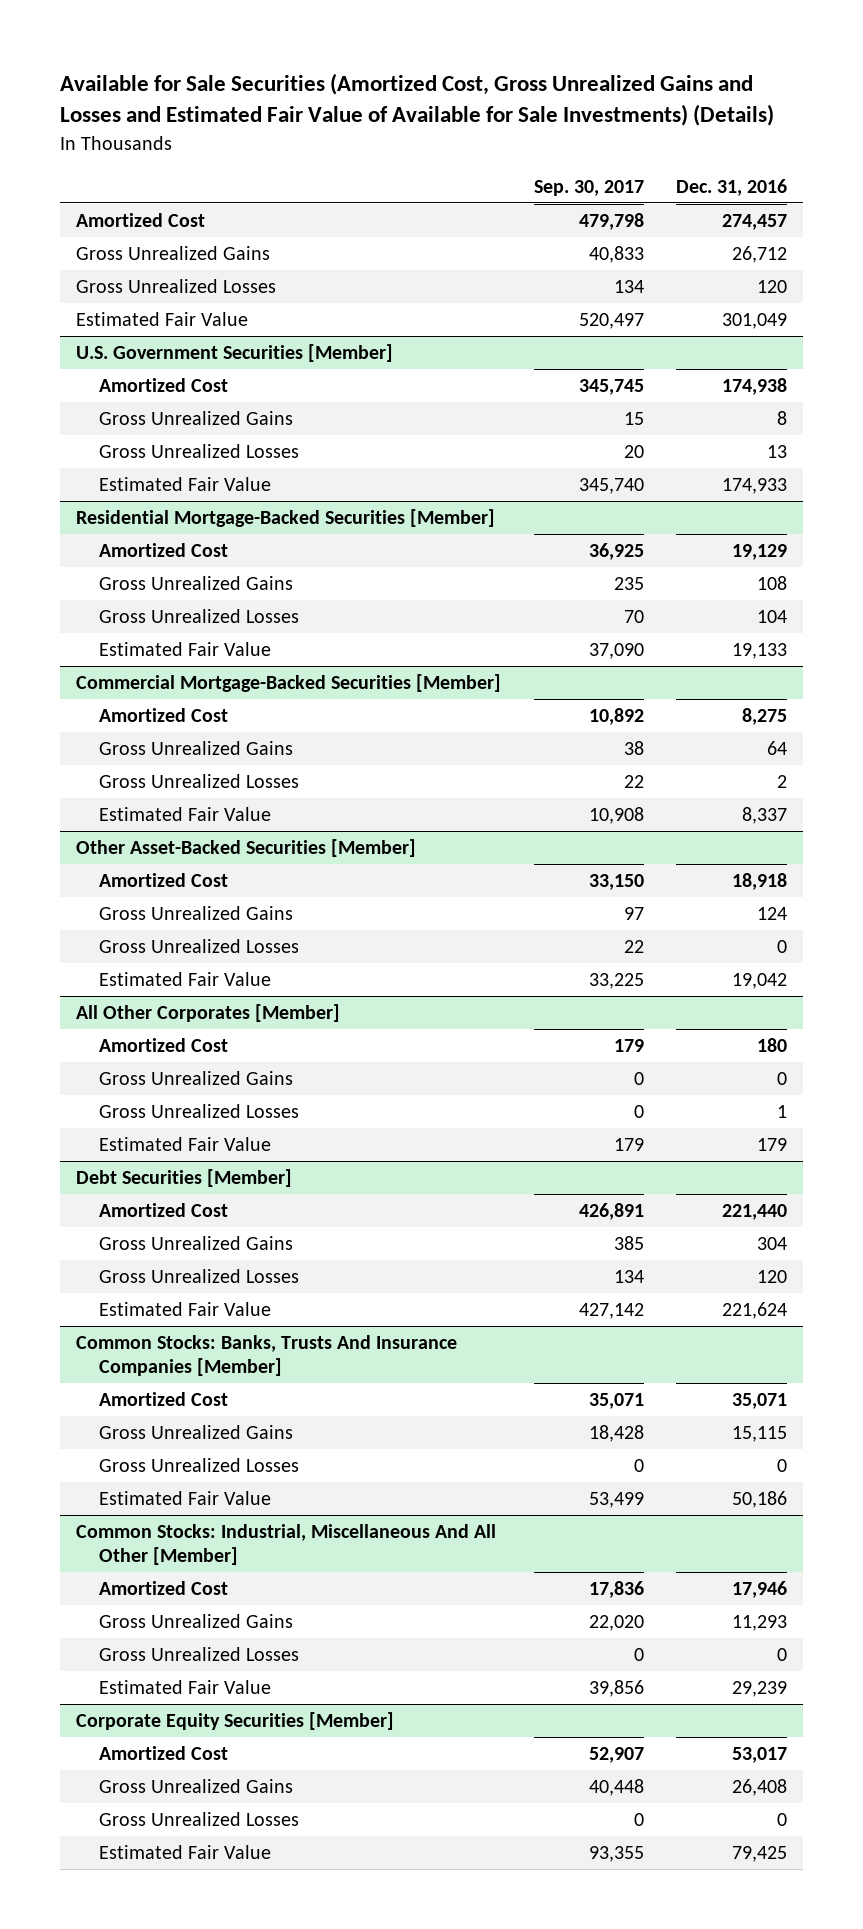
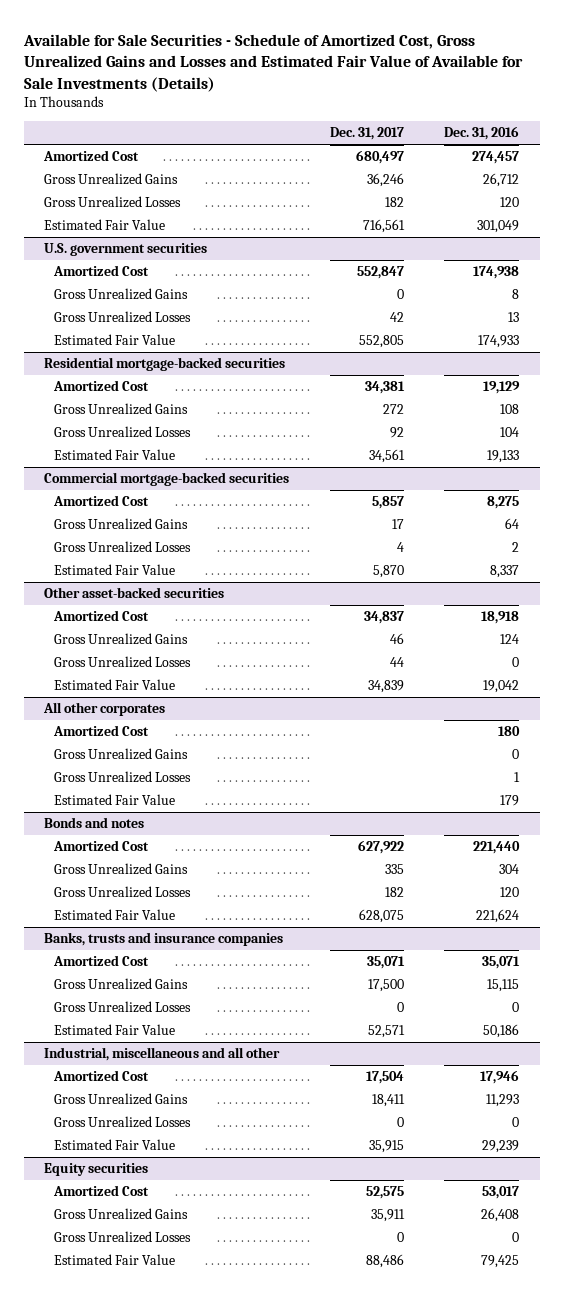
[59,73,774,127] Available for Sale Securities (Amortized Cost, Gross Unrealized Gains and Losses and Estimated Fair Value of Available for Sale Investments) (Details) -> [23,33,524,92] Available for Sale Securities - Schedule of Amortized Cost, Gross Unrealized Gains and Losses and Estimated Fair Value of Available for Sale Investments (Details)
[533,179,644,196] Sep. 30, 2017 -> none
none -> [329,127,404,141] Dec. 31, 2017
[76,343,394,362] U.S. Government Securities [Member] -> [44,243,208,257] U.S. government securities
[76,508,496,527] Residential Mortgage-Backed Securities [Member] -> [44,357,286,372] Residential mortgage-backed securities
[76,673,502,692] Commercial Mortgage-Backed Securities [Member] -> [44,472,290,487] Commercial mortgage-backed securities
[76,838,417,857] Other Asset-Backed Securities [Member] -> [44,587,225,599] Other asset-backed securities
[76,1003,341,1022] All Other Corporates [Member] -> [43,702,166,717] All other corporates
[76,1168,293,1187] Debt Securities [Member] -> [44,817,145,829] Bonds and notes
[76,1334,458,1377] Common Stocks: Banks, Trusts And Insurance Companies [Member] -> [44,932,284,947] Banks, trusts and insurance companies
[76,1523,497,1566] Common Stocks: Industrial, Miscellaneous And All Other [Member] -> [44,1047,281,1062] Industrial, miscellaneous and all other
[76,1711,395,1730] Corporate Equity Securities [Member] -> [44,1163,149,1177] Equity securities

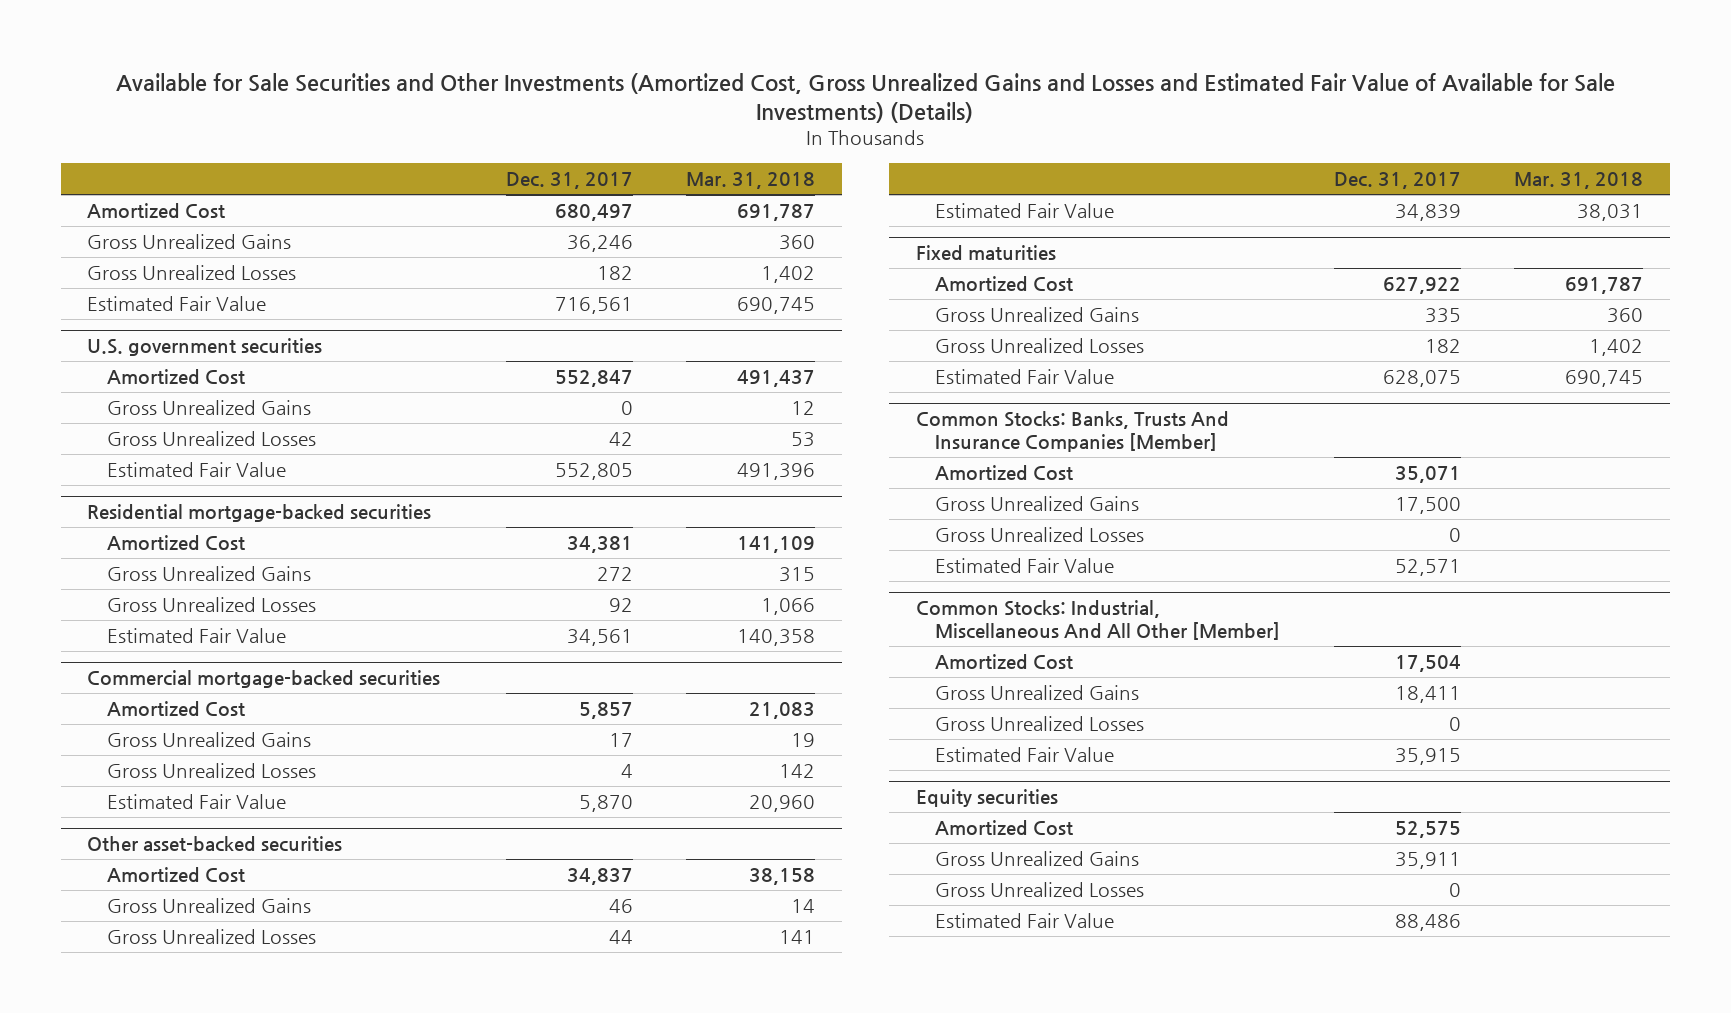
[23,33,524,92] Available for Sale Securities - Schedule of Amortized Cost, Gross Unrealized Gains and Losses and Estimated Fair Value of Available for Sale Investments (Details) -> [116,72,1616,123] Available for Sale Securities and Other Investments (Amortized Cost, Gross Unrealized Gains and Losses and Estimated Fair Value of Available for Sale Investments) (Details)
[444,126,520,141] Dec. 31, 2016 -> none
none -> [686,172,816,190] Mar. 31, 2018
[43,702,166,717] All other corporates -> none
[53,725,150,737] Amortized Cost -> none
[54,748,189,761] Gross Unrealized Gains -> none
[54,771,192,784] Gross Unrealized Losses -> none
[54,794,176,806] Estimated Fair Value -> none
[44,817,145,829] Bonds and notes -> [915,245,1056,261] Fixed maturities
[44,932,284,947] Banks, trusts and insurance companies -> [915,411,1229,452] Common Stocks: Banks, Trusts And Insurance Companies [Member]
[44,1047,281,1062] Industrial, miscellaneous and all other -> [915,600,1281,640] Common Stocks: Industrial, Miscellaneous And All Other [Member]

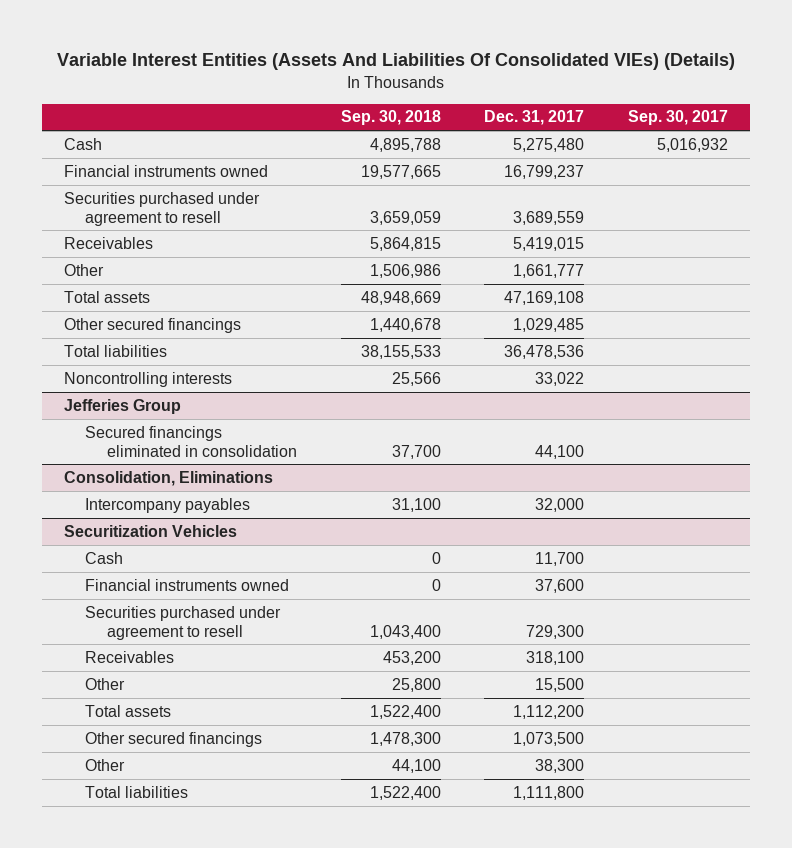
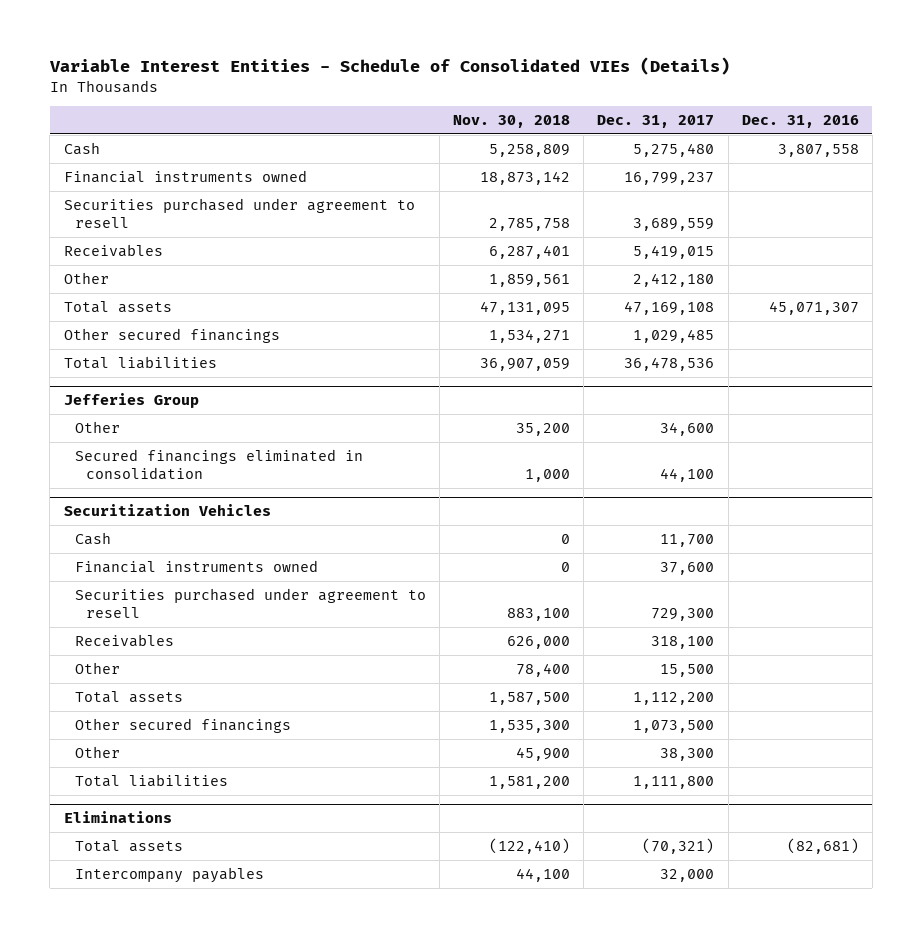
[56,53,735,71] Variable Interest Entities (Assets And Liabilities Of Consolidated VIEs) (Details) -> [48,57,730,76] Variable Interest Entities - Schedule of Consolidated VIEs (Details)
[340,110,441,126] Sep. 30, 2018 -> none
[628,110,729,126] Sep. 30, 2017 -> none
none -> [453,114,571,128] Nov. 30, 2018
none -> [741,114,859,128] Dec. 31, 2016
[513,263,585,278] 1,661,777 -> [633,272,715,287] 2,412,180
[63,371,232,387] Noncontrolling interests -> none
none -> [74,420,120,433] Other
[63,470,273,486] Consolidation, Eliminations -> none
[85,497,251,513] Intercompany payables -> none
none -> [63,811,172,824] Eliminations
none -> [74,839,183,852] Total assets
none -> [74,866,264,883] Intercompany payables

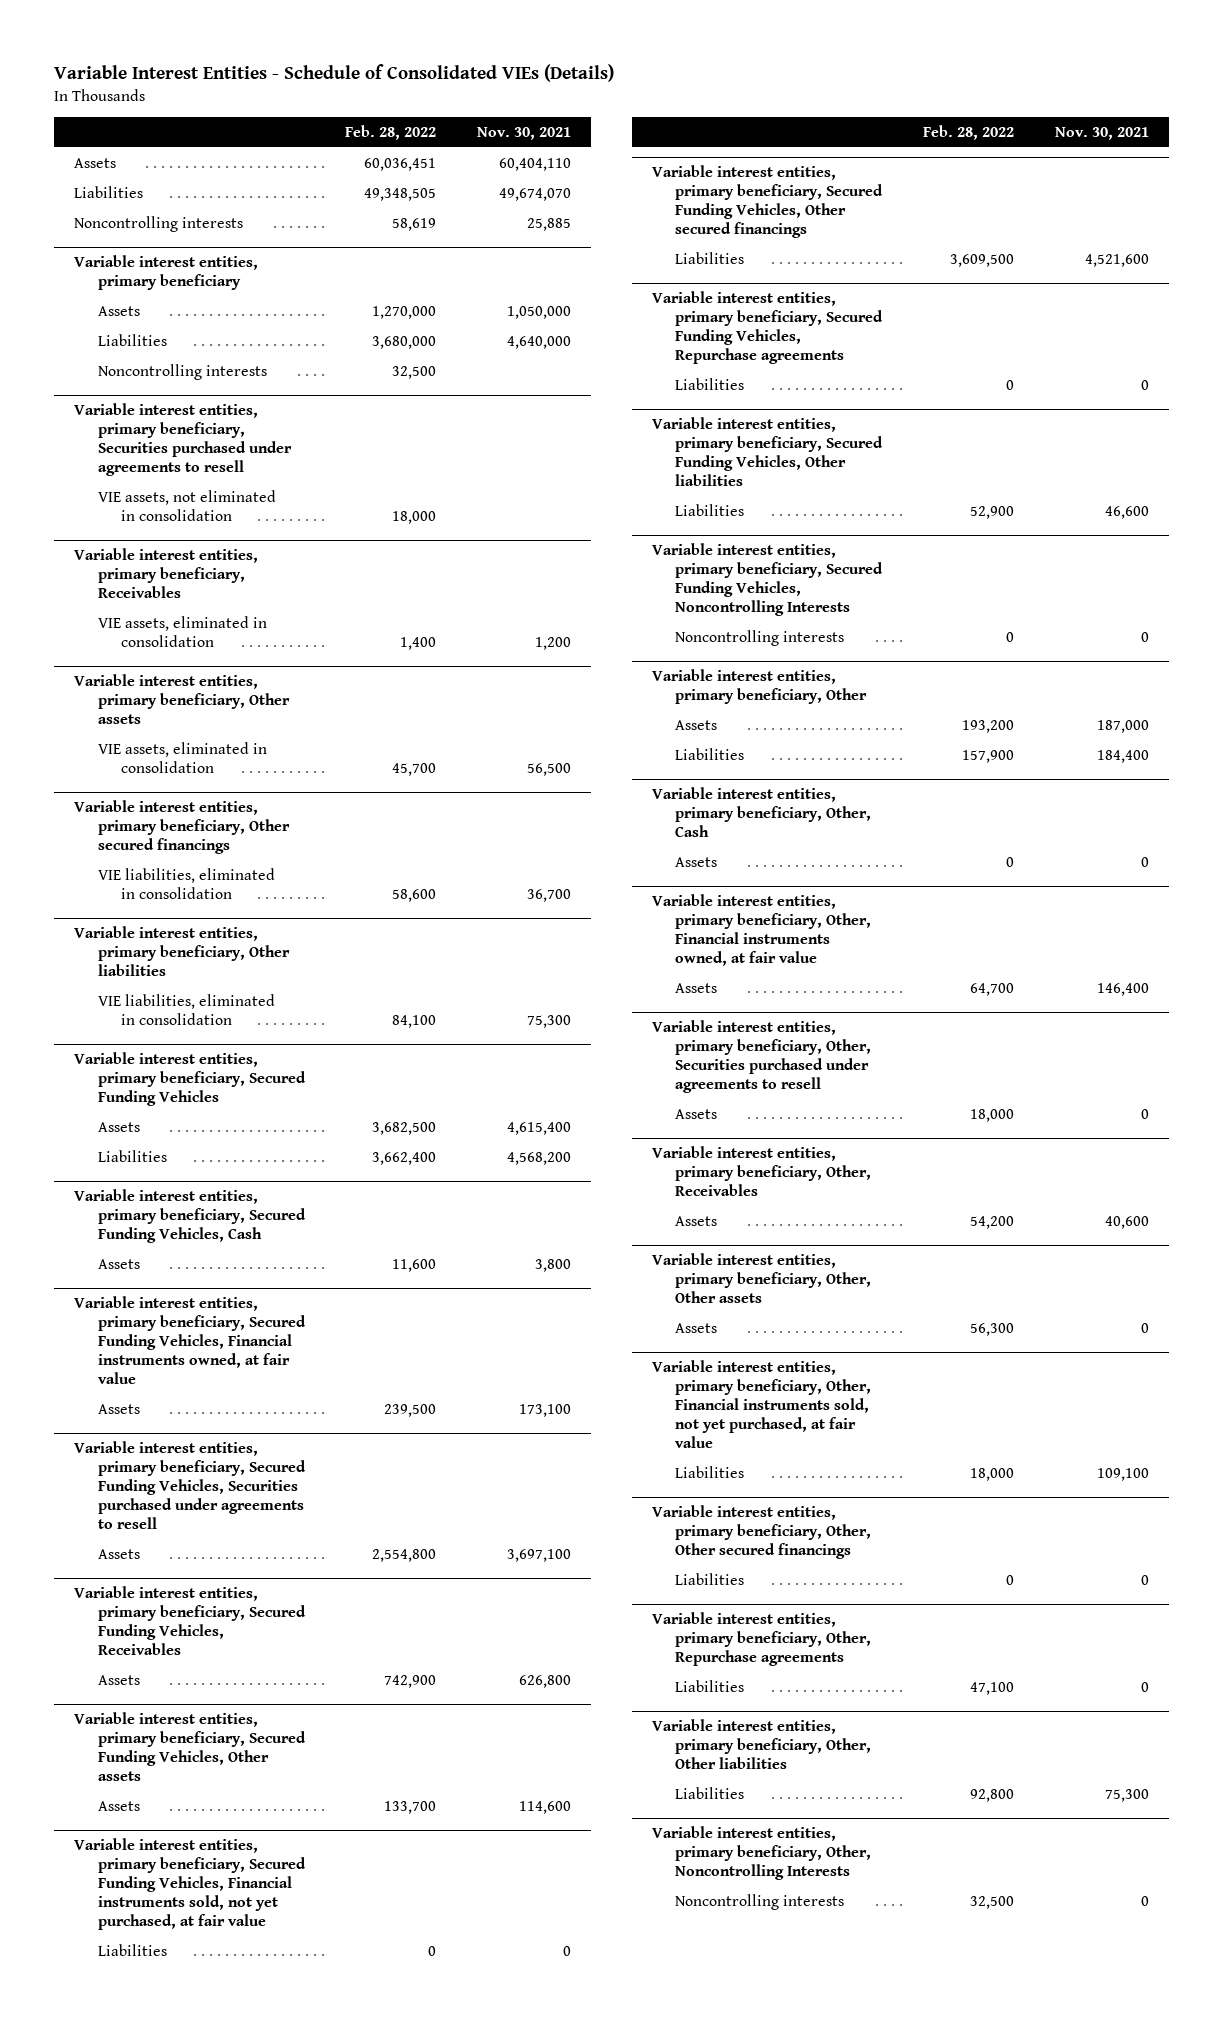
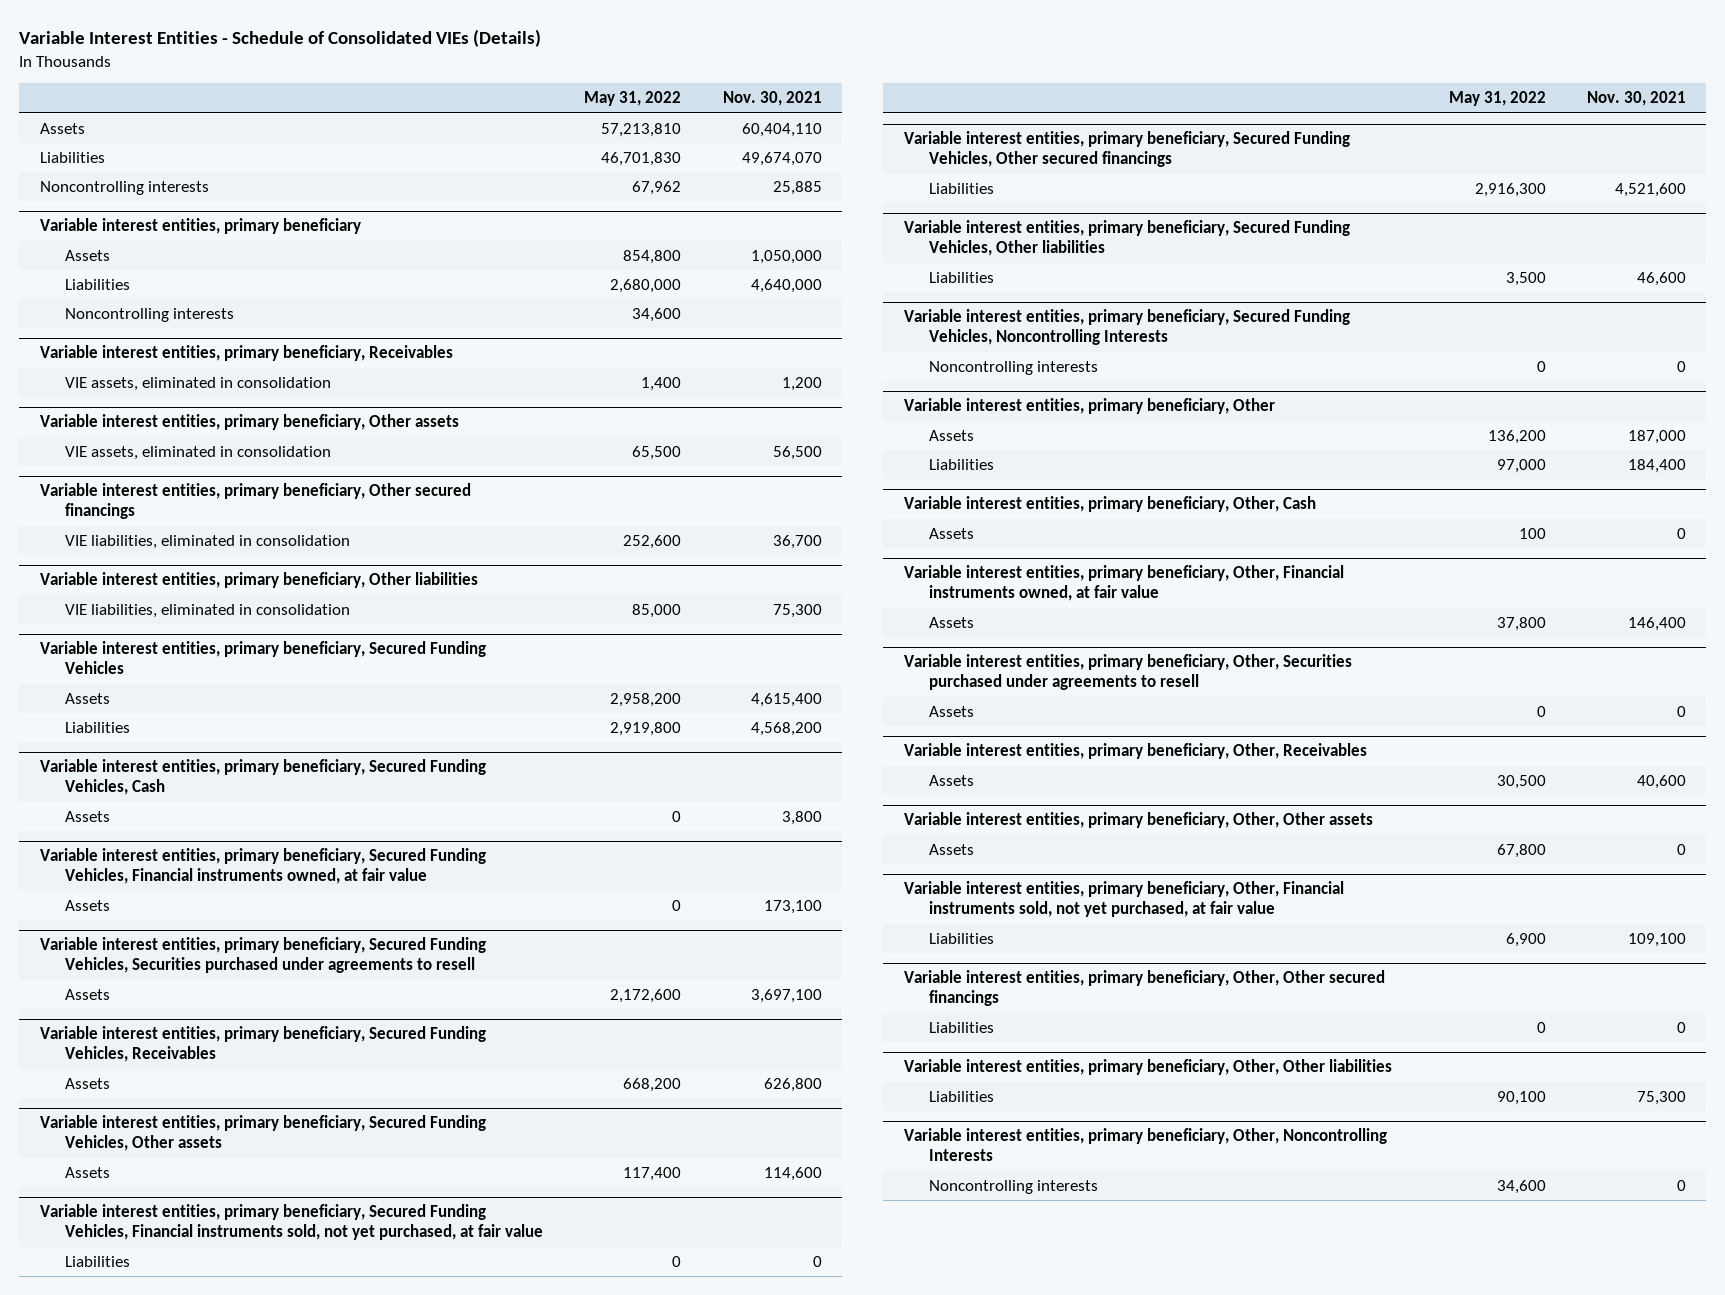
[345,124,437,140] Feb. 28, 2022 -> none
none -> [584,91,682,107] May 31, 2022
[74,403,292,477] Variable interest entities, primary beneficiary, Securities purchased under agreements to resell -> none
[97,489,276,521] VIE assets, not eliminated in consolidation -> none
[652,291,884,365] Variable interest entities, primary beneficiary, Secured Funding Vehicles, Repurchase agreements -> none
[675,377,745,390] Liabilities -> none
[652,1612,872,1667] Variable interest entities, primary beneficiary, Other, Repurchase agreements -> none
[675,1679,745,1692] Liabilities -> none

